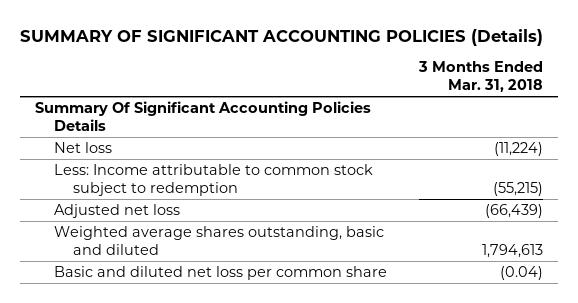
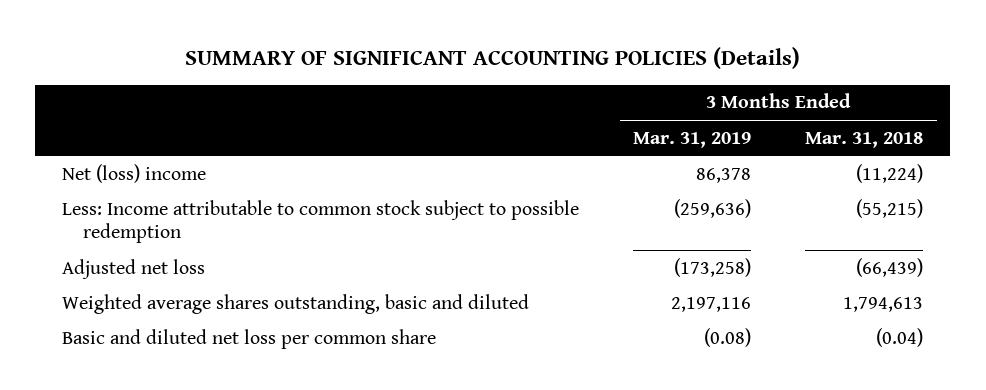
none -> [633,131,752,148] Mar. 31, 2019
[35,101,372,131] Summary Of Significant Accounting Policies Details -> none
[54,142,113,154] Net loss -> [62,163,207,183] Net (loss) income
[54,164,374,196] Less: Income attributable to common stock subject to redemption -> [62,199,580,243] Less: Income attributable to common stock subject to possible redemption

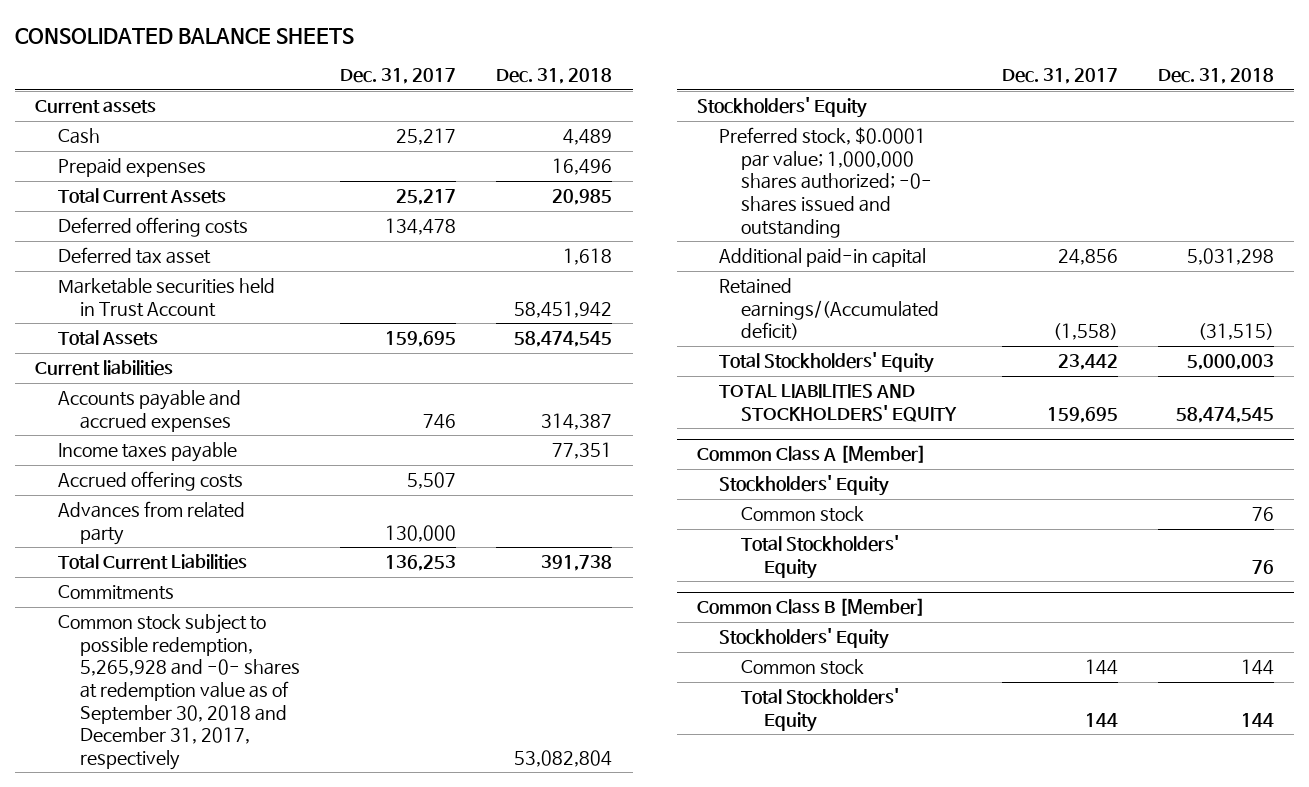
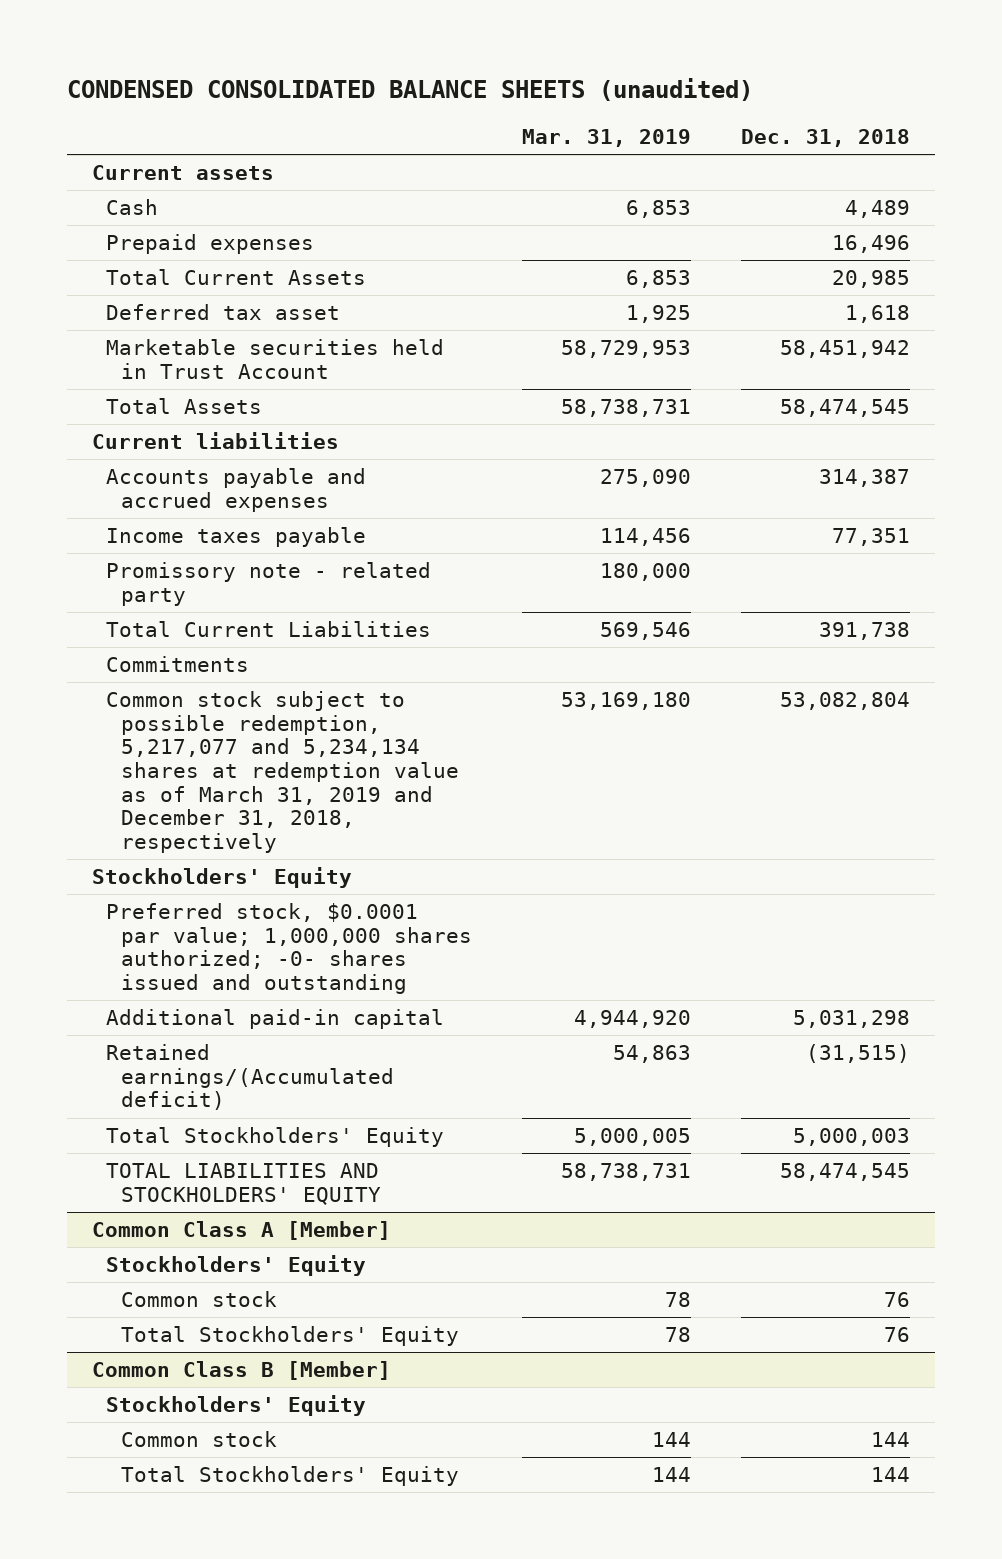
[15,27,355,44] CONSOLIDATED BALANCE SHEETS -> [66,78,753,102] CONDENSED CONSOLIDATED BALANCE SHEETS (unaudited)
[340,68,457,85] Dec. 31, 2017 -> none
none -> [521,128,691,147] Mar. 31, 2019
[57,217,248,238] Deferred offering costs -> none
[57,471,243,492] Accrued offering costs -> none
[57,501,245,545] Advances from related party -> none
none -> [106,562,432,606] Promissory note - related party
[57,614,301,770] Common stock subject to possible redemption, 5,265,928 and -0- shares at redemption value as of September 30, 2018 and December 31, 2017, respectively -> [106,691,459,854] Common stock subject to possible redemption, 5,217,077 and 5,234,134 shares at redemption value as of March 31, 2019 and December 31, 2018, respectively

